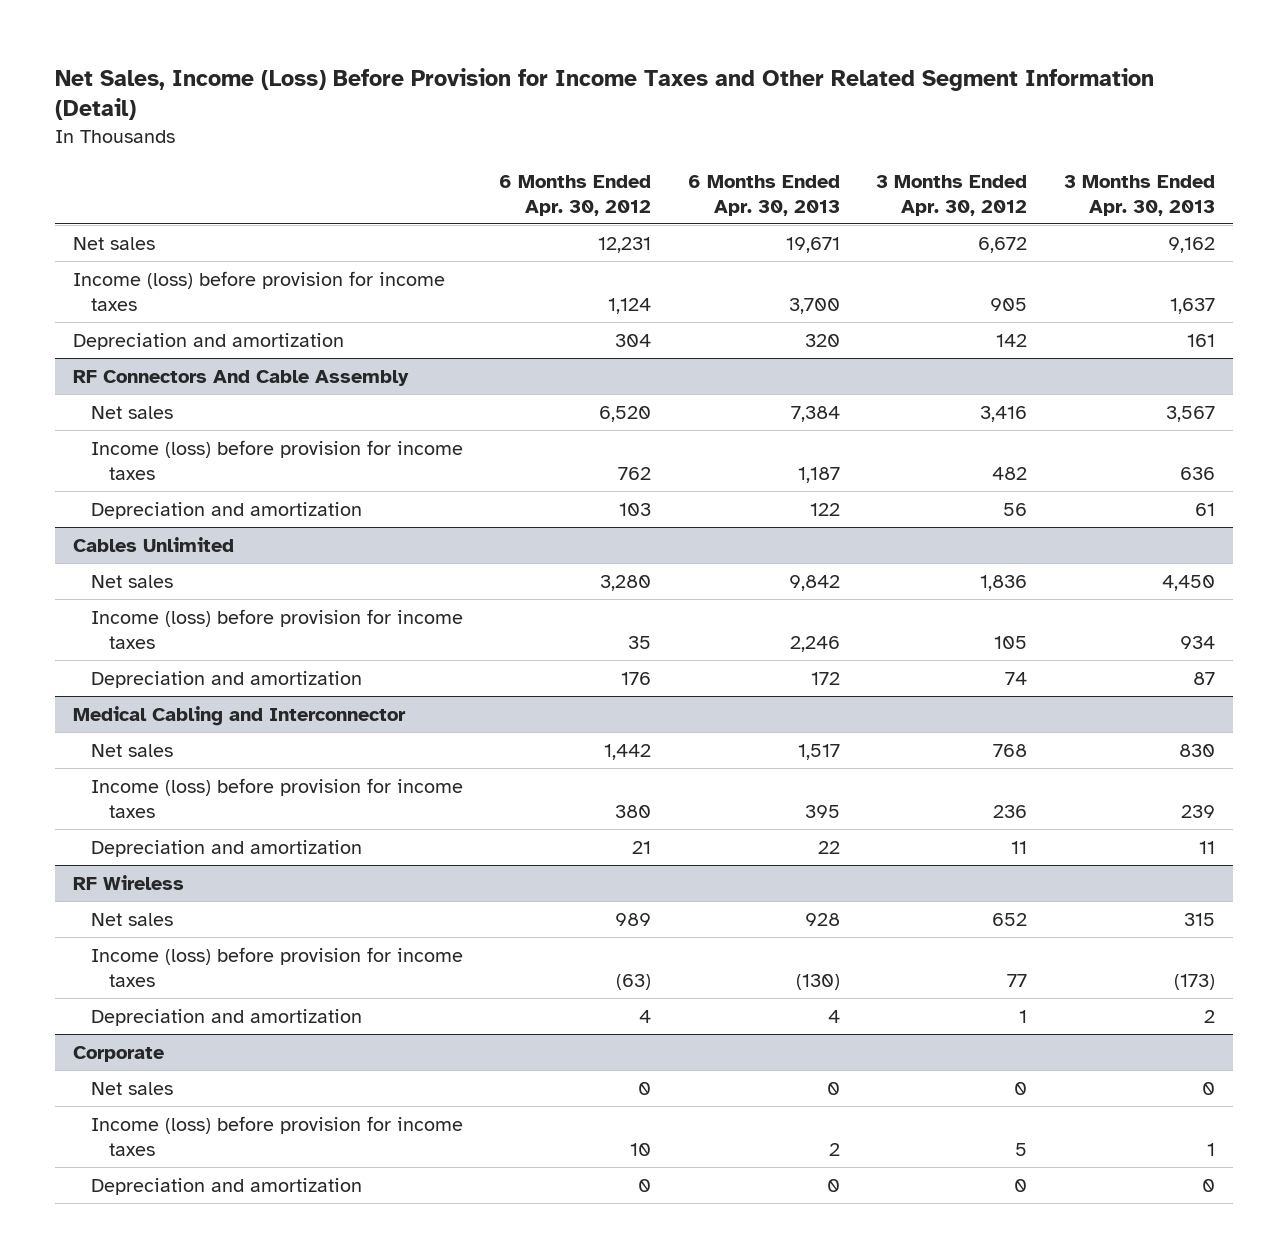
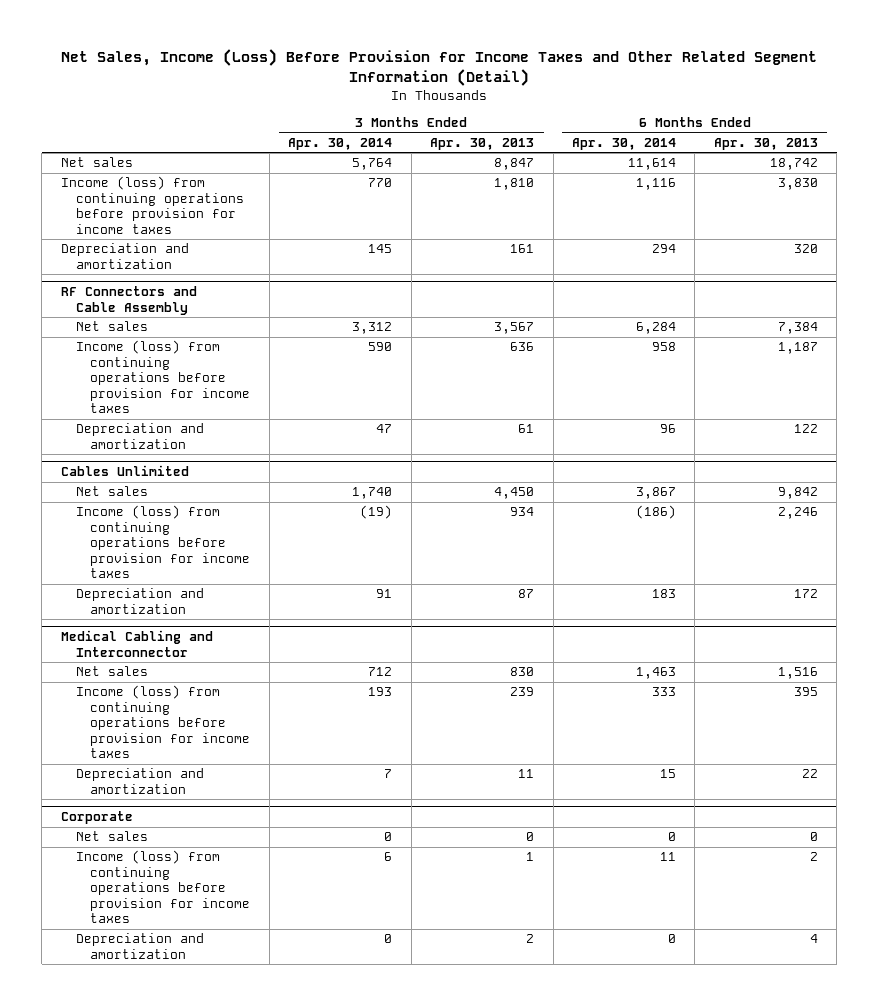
[499,174,652,216] 6 Months Ended Apr. 30, 2012 -> none
[876,174,1028,216] 3 Months Ended Apr. 30, 2012 -> none
none -> [288,137,393,150] Apr. 30, 2014
none -> [571,137,676,150] Apr. 30, 2014
[785,236,840,253] 19,671 -> [769,158,818,171] 18,742
[1167,236,1215,253] 9,162 -> [494,158,535,171] 8,847
[72,270,445,311] Income (loss) before provision for income taxes -> [60,176,244,234] Income (loss) from continuing operations before provision for income taxes
[788,297,840,314] 3,700 -> [777,178,818,191] 3,830
[1169,297,1215,314] 1,637 -> [494,178,535,191] 1,810
[72,369,409,386] RF Connectors And Cable Assembly -> [60,286,197,315] RF Connectors and Cable Assembly
[90,439,463,480] Income (loss) before provision for income taxes -> [75,340,251,414] Income (loss) from continuing operations before provision for income taxes
[90,608,463,649] Income (loss) before provision for income taxes -> [75,505,251,579] Income (loss) from continuing operations before provision for income taxes
[797,743,840,760] 1,517 -> [777,667,818,680] 1,516
[90,777,463,818] Income (loss) before provision for income taxes -> [75,685,251,759] Income (loss) from continuing operations before provision for income taxes
[72,874,184,890] RF Wireless -> none
[90,912,173,926] Net sales -> none
[90,946,463,987] Income (loss) before provision for income taxes -> none
[90,1008,362,1026] Depreciation and amortization -> none
[90,1115,463,1156] Income (loss) before provision for income taxes -> [75,850,251,924] Income (loss) from continuing operations before provision for income taxes
[826,1178,840,1192] 0 -> [809,934,818,944] 4
[1201,1178,1215,1192] 0 -> [526,934,535,944] 2

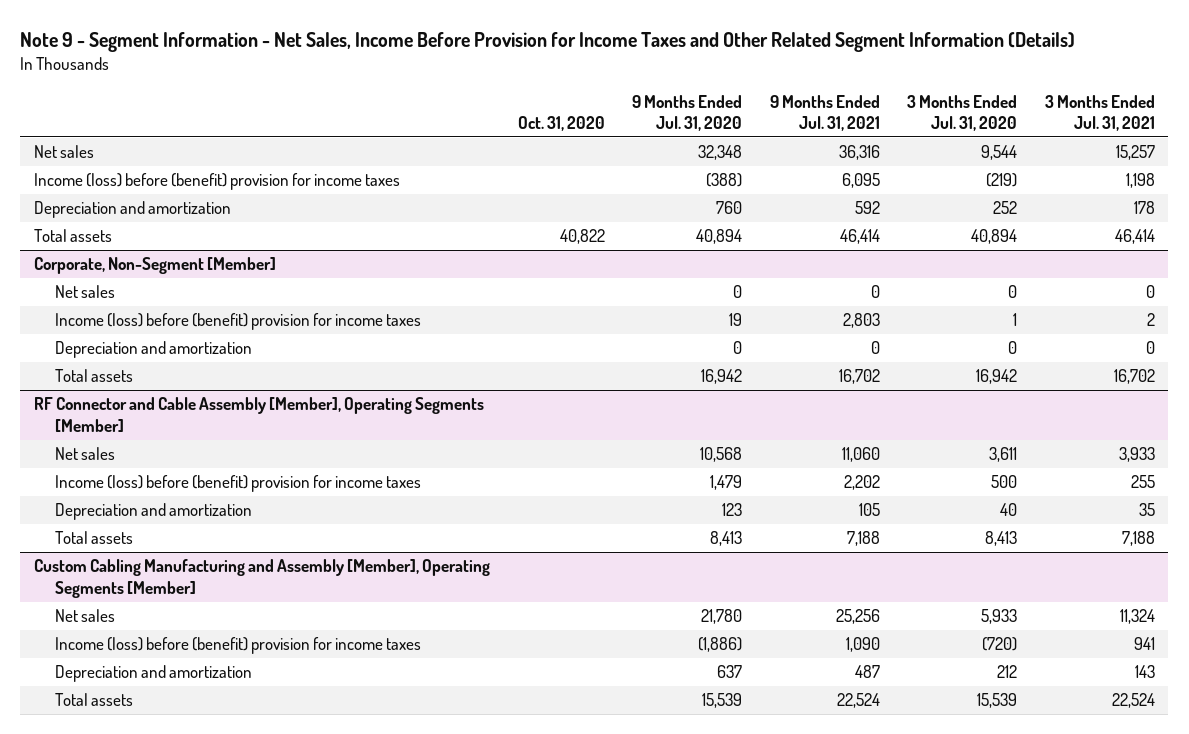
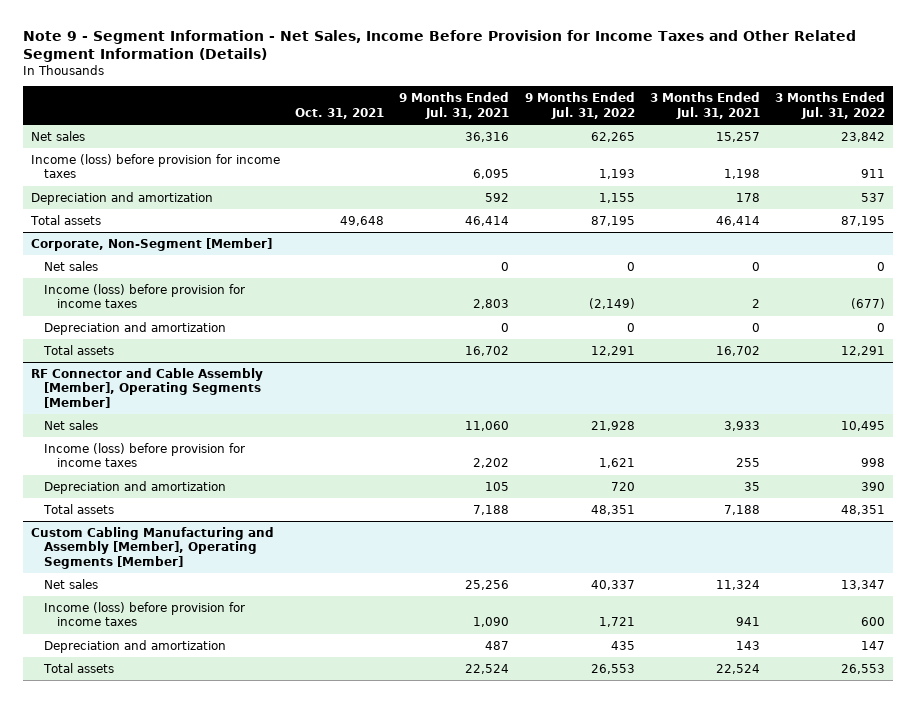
[517,116,605,132] Oct. 31, 2020 -> none
[632,94,743,132] 9 Months Ended Jul. 31, 2020 -> none
[907,94,1018,132] 3 Months Ended Jul. 31, 2020 -> none
none -> [295,107,385,119] Oct. 31, 2021
none -> [524,92,635,119] 9 Months Ended Jul. 31, 2022
none -> [774,92,885,119] 3 Months Ended Jul. 31, 2022
[34,173,401,191] Income (loss) before (benefit) provision for income taxes -> [30,153,280,179] Income (loss) before provision for income taxes
[55,313,422,331] Income (loss) before (benefit) provision for income taxes -> [44,283,246,309] Income (loss) before provision for income taxes
[55,475,422,493] Income (loss) before (benefit) provision for income taxes -> [44,442,246,468] Income (loss) before provision for income taxes
[55,637,422,655] Income (loss) before (benefit) provision for income taxes -> [44,601,246,627] Income (loss) before provision for income taxes

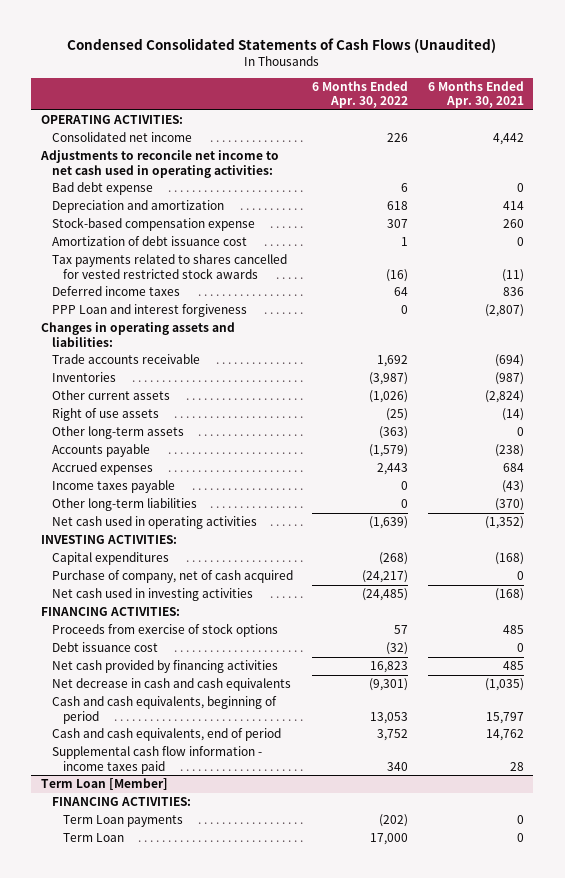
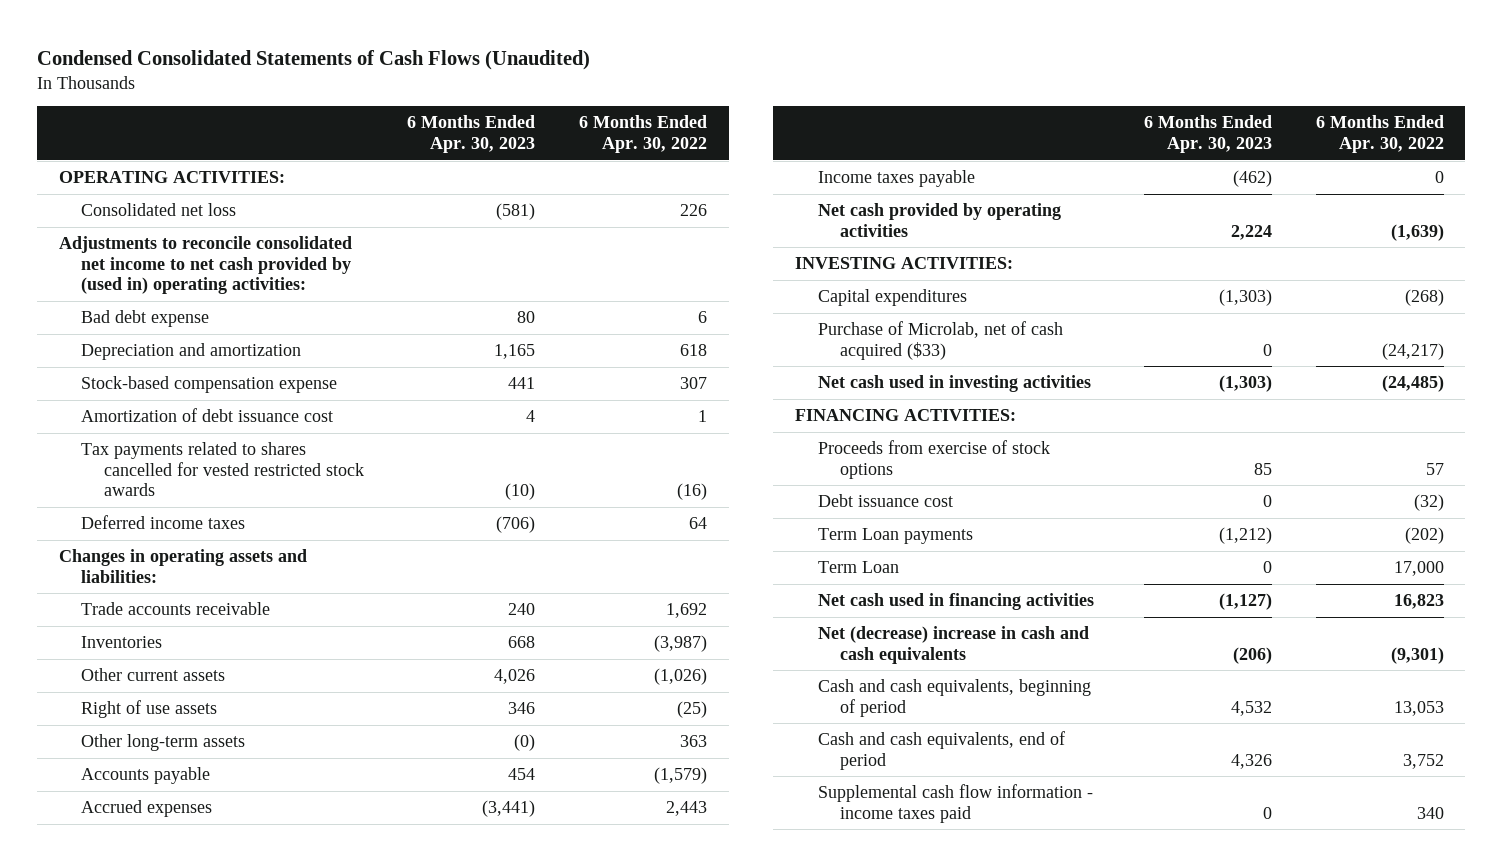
[427,81,524,109] 6 Months Ended Apr. 30, 2021 -> none
none -> [407,115,536,154] 6 Months Ended Apr. 30, 2023
[51,132,192,143] Consolidated net income -> [81,203,237,217] Consolidated net loss
[40,150,280,178] Adjustments to reconcile net income to net cash used in operating activities: -> [58,236,352,295] Adjustments to reconcile consolidated net income to net cash provided by (used in) operating activities:
[51,304,247,318] PPP Loan and interest forgiveness -> none
[379,426,409,440] (363) -> [680,735,708,748] 363
[51,498,197,512] Other long-term liabilities -> none
[51,516,257,530] Net cash used in operating activities -> [817,203,1061,237] Net cash provided by operating activities
[51,570,293,584] Purchase of company, net of cash acquired -> [817,321,1063,360] Purchase of Microlab, net of cash acquired ($33)
none -> [817,528,973,545] Term Loan payments
none -> [817,561,899,574] Term Loan
[51,660,278,674] Net cash provided by financing activities -> [817,593,1094,611] Net cash used in financing activities
[51,678,291,692] Net decrease in cash and cash equivalents -> [817,626,1089,664] Net (decrease) increase in cash and cash equivalents
[41,778,169,791] Term Loan [Member] -> none
[51,797,191,807] FINANCING ACTIVITIES: -> none
[62,815,183,828] Term Loan payments -> none
[62,833,124,843] Term Loan -> none

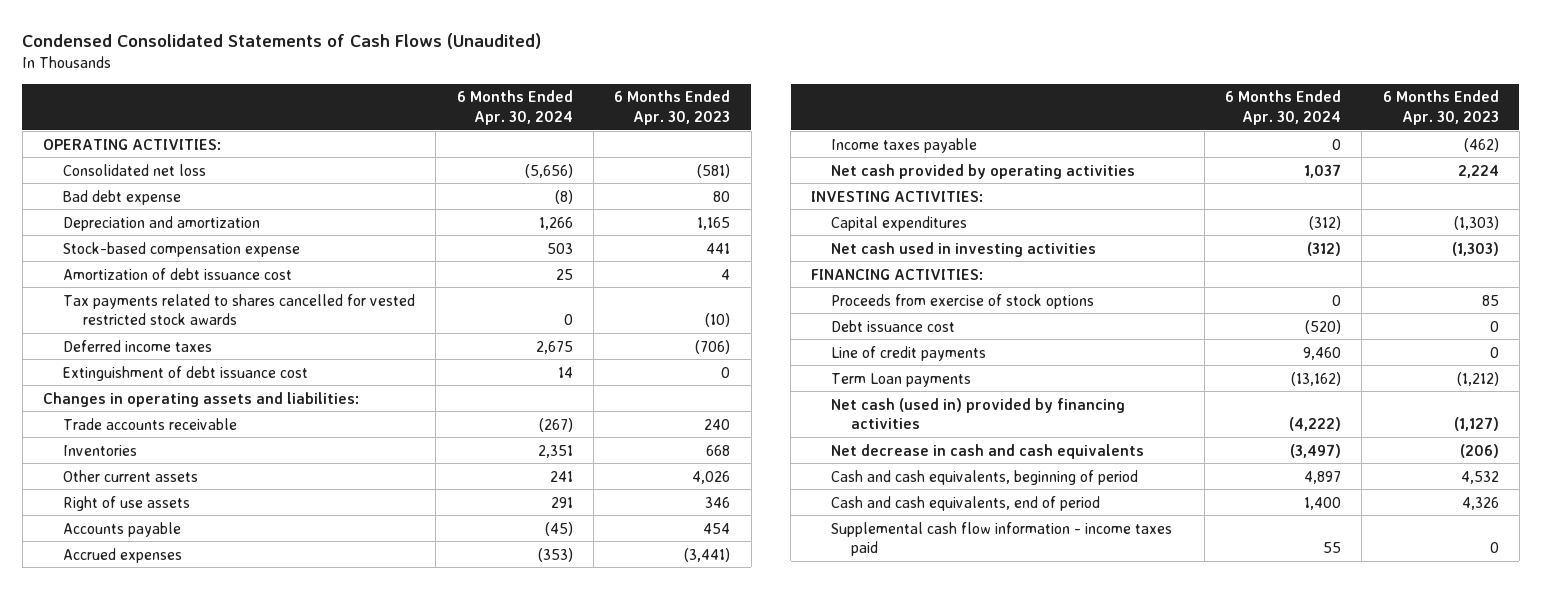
[579,115,708,154] 6 Months Ended Apr. 30, 2022 -> none
none -> [456,90,573,125] 6 Months Ended Apr. 30, 2024
[58,236,352,295] Adjustments to reconcile consolidated net income to net cash provided by (used in) operating activities: -> none
none -> [63,365,309,381] Extinguishment of debt issuance cost
[81,734,246,752] Other long-term assets -> none
[817,321,1063,360] Purchase of Microlab, net of cash acquired ($33) -> none
none -> [831,345,987,361] Line of credit payments
[817,561,899,574] Term Loan -> none
[817,593,1094,611] Net cash used in financing activities -> [831,397,1126,429] Net cash (used in) provided by financing activities
[817,626,1089,664] Net (decrease) increase in cash and cash equivalents -> [831,443,1145,459] Net decrease in cash and cash equivalents

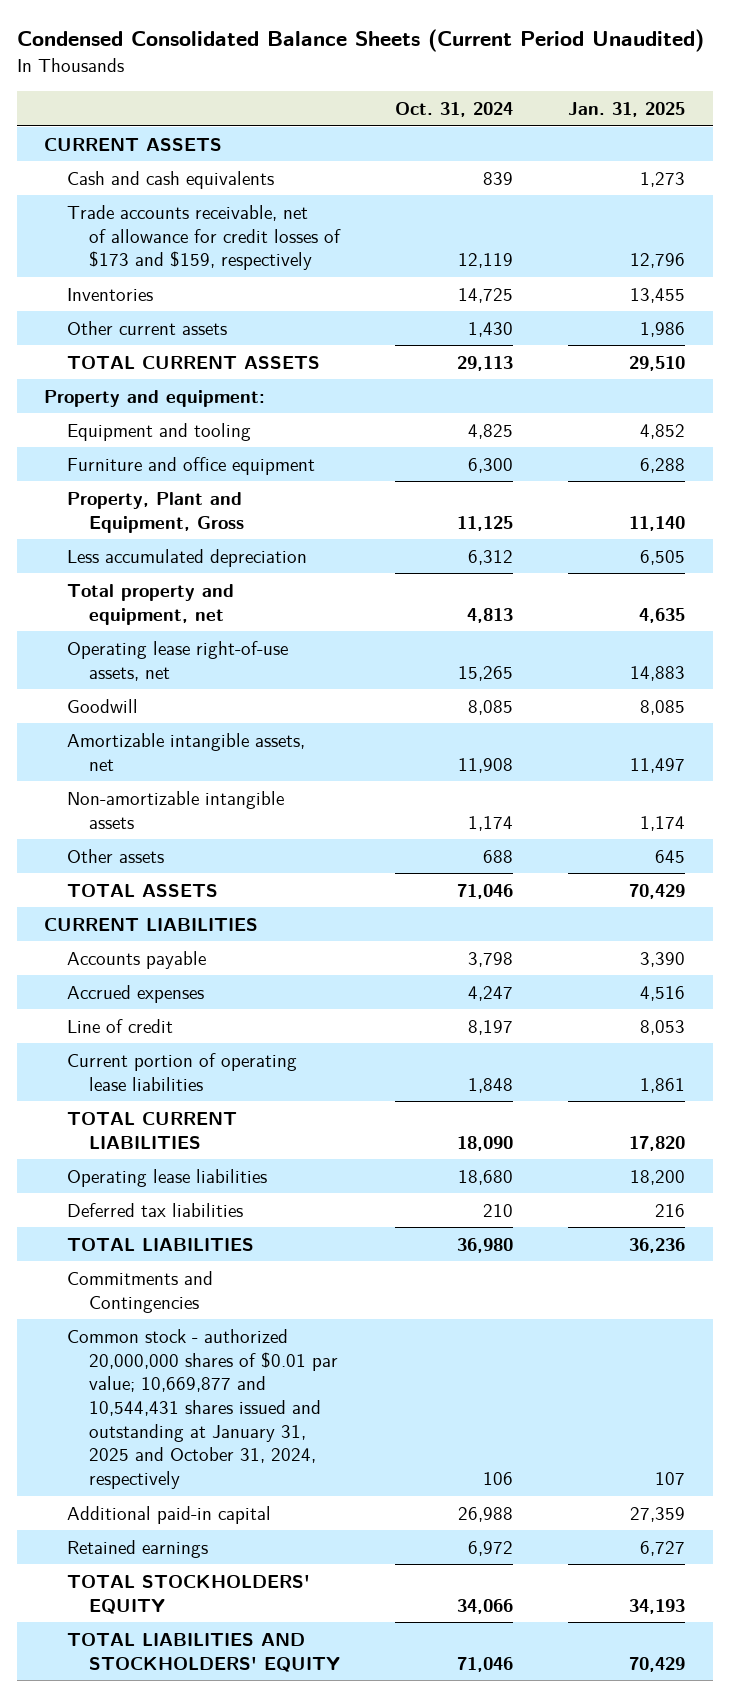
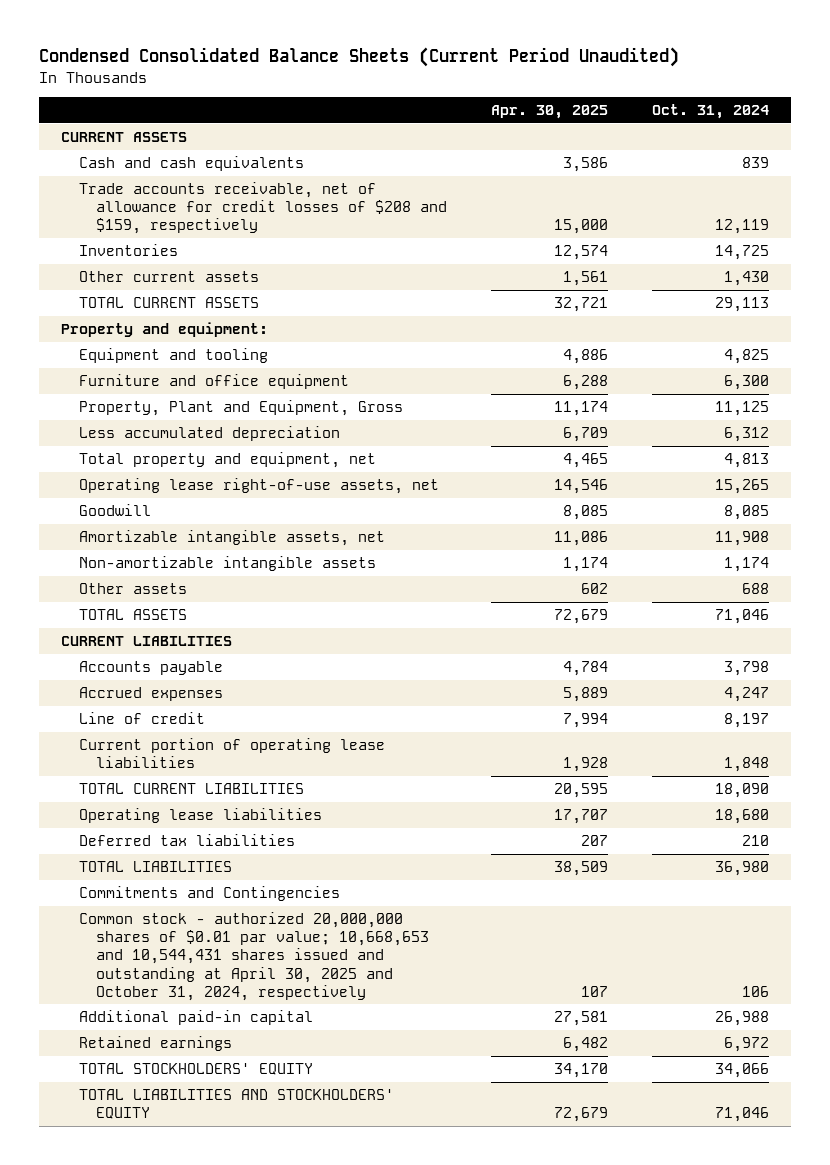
[568,102,686,118] Jan. 31, 2025 -> none
none -> [491,105,609,120] Apr. 30, 2025
[66,204,342,271] Trade accounts receivable, net of allowance for credit losses of $173 and $159, respectively -> [78,182,448,235] Trade accounts receivable, net of allowance for credit losses of $208 and $159, respectively
[66,1328,339,1490] Common stock - authorized 20,000,000 shares of $0.01 par value; 10,669,877 and 10,544,431 shares issued and outstanding at January 31, 2025 and October 31, 2024, respectively -> [78,912,430,1001] Common stock - authorized 20,000,000 shares of $0.01 par value; 10,668,653 and 10,544,431 shares issued and outstanding at April 30, 2025 and October 31, 2024, respectively

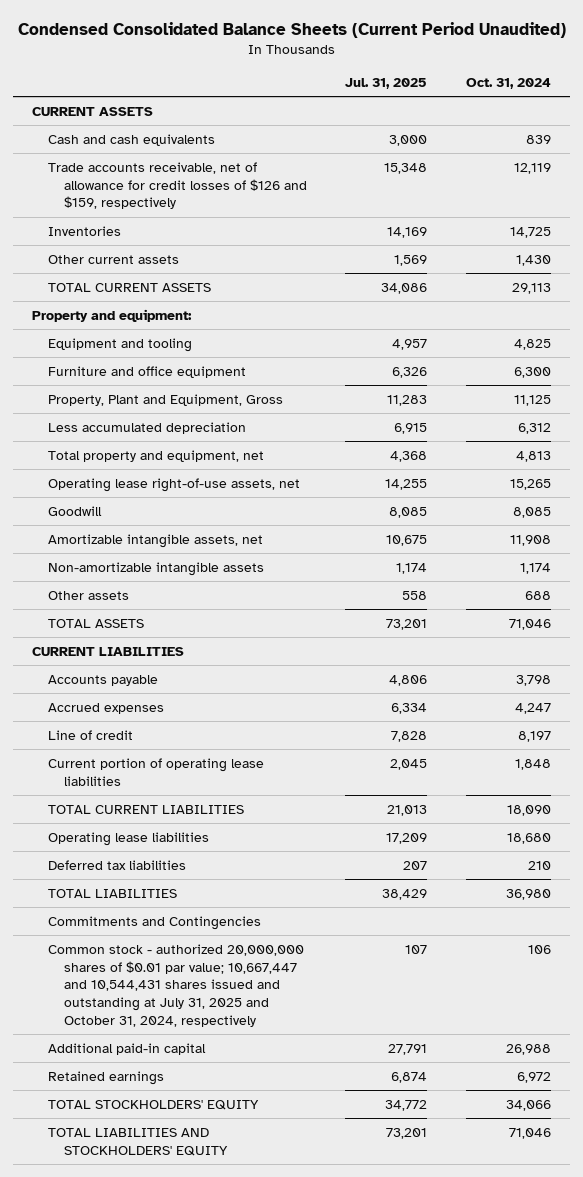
[491,105,609,120] Apr. 30, 2025 -> none
none -> [345,77,428,89] Jul. 31, 2025
[78,182,448,235] Trade accounts receivable, net of allowance for credit losses of $208 and $159, respectively -> [47,161,307,210] Trade accounts receivable, net of allowance for credit losses of $126 and $159, respectively
[78,912,430,1001] Common stock - authorized 20,000,000 shares of $0.01 par value; 10,668,653 and 10,544,431 shares issued and outstanding at April 30, 2025 and October 31, 2024, respectively -> [47,943,304,1027] Common stock - authorized 20,000,000 shares of $0.01 par value; 10,667,447 and 10,544,431 shares issued and outstanding at July 31, 2025 and October 31, 2024, respectively

